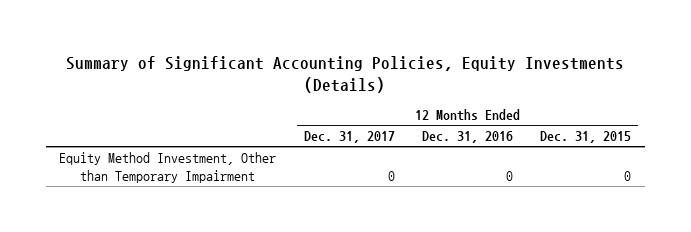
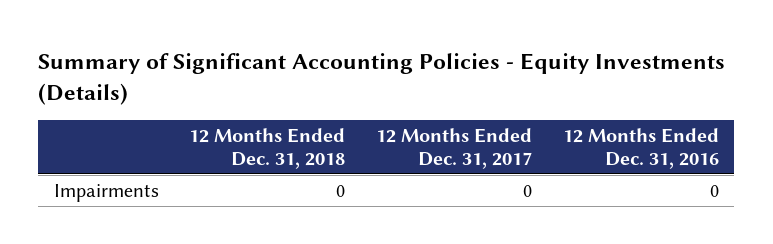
[66,55,625,93] Summary of Significant Accounting Policies, Equity Investments (Details) -> [38,53,726,106] Summary of Significant Accounting Policies - Equity Investments (Details)
[540,131,632,144] Dec. 31, 2015 -> none
none -> [189,128,346,169] 12 Months Ended Dec. 31, 2018
[59,152,277,183] Equity Method Investment, Other than Temporary Impairment -> [53,183,159,202] Impairments

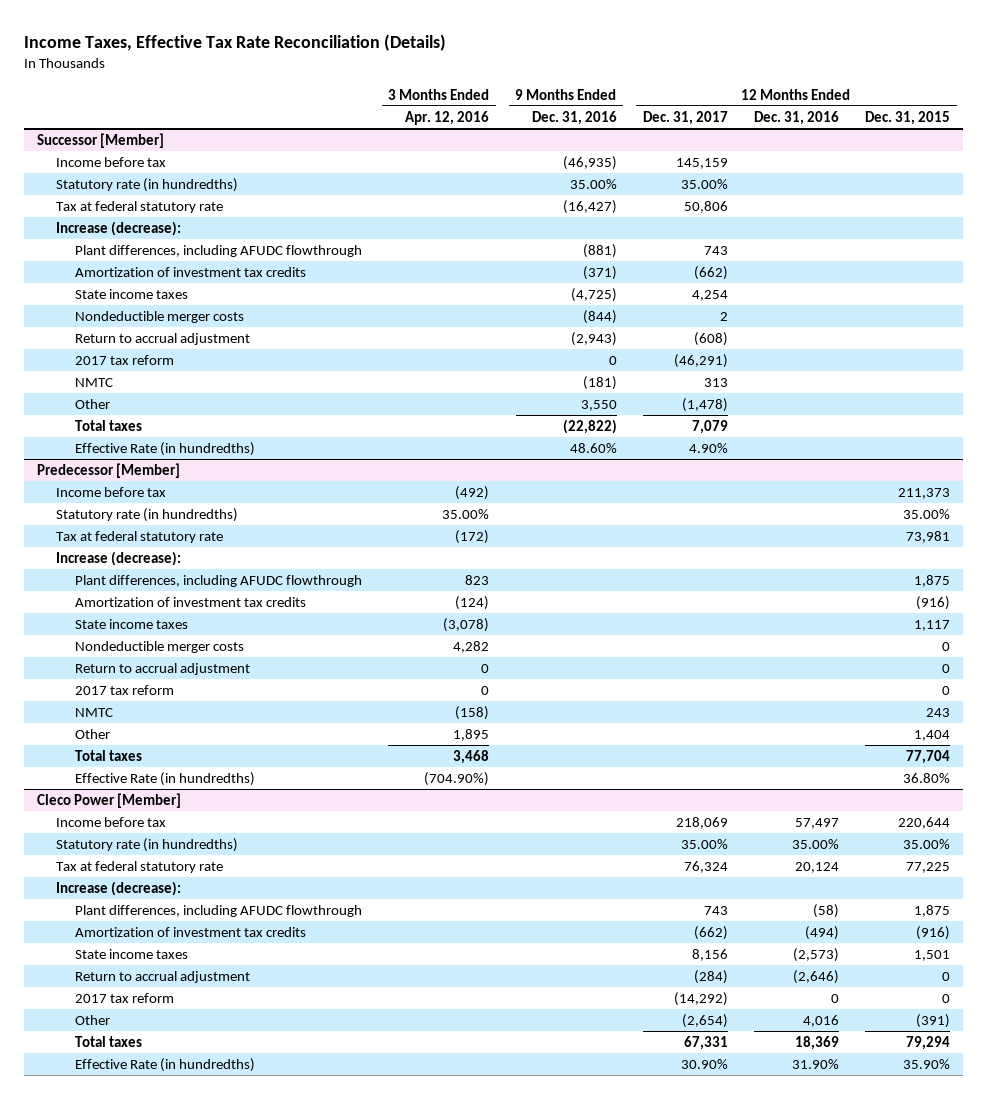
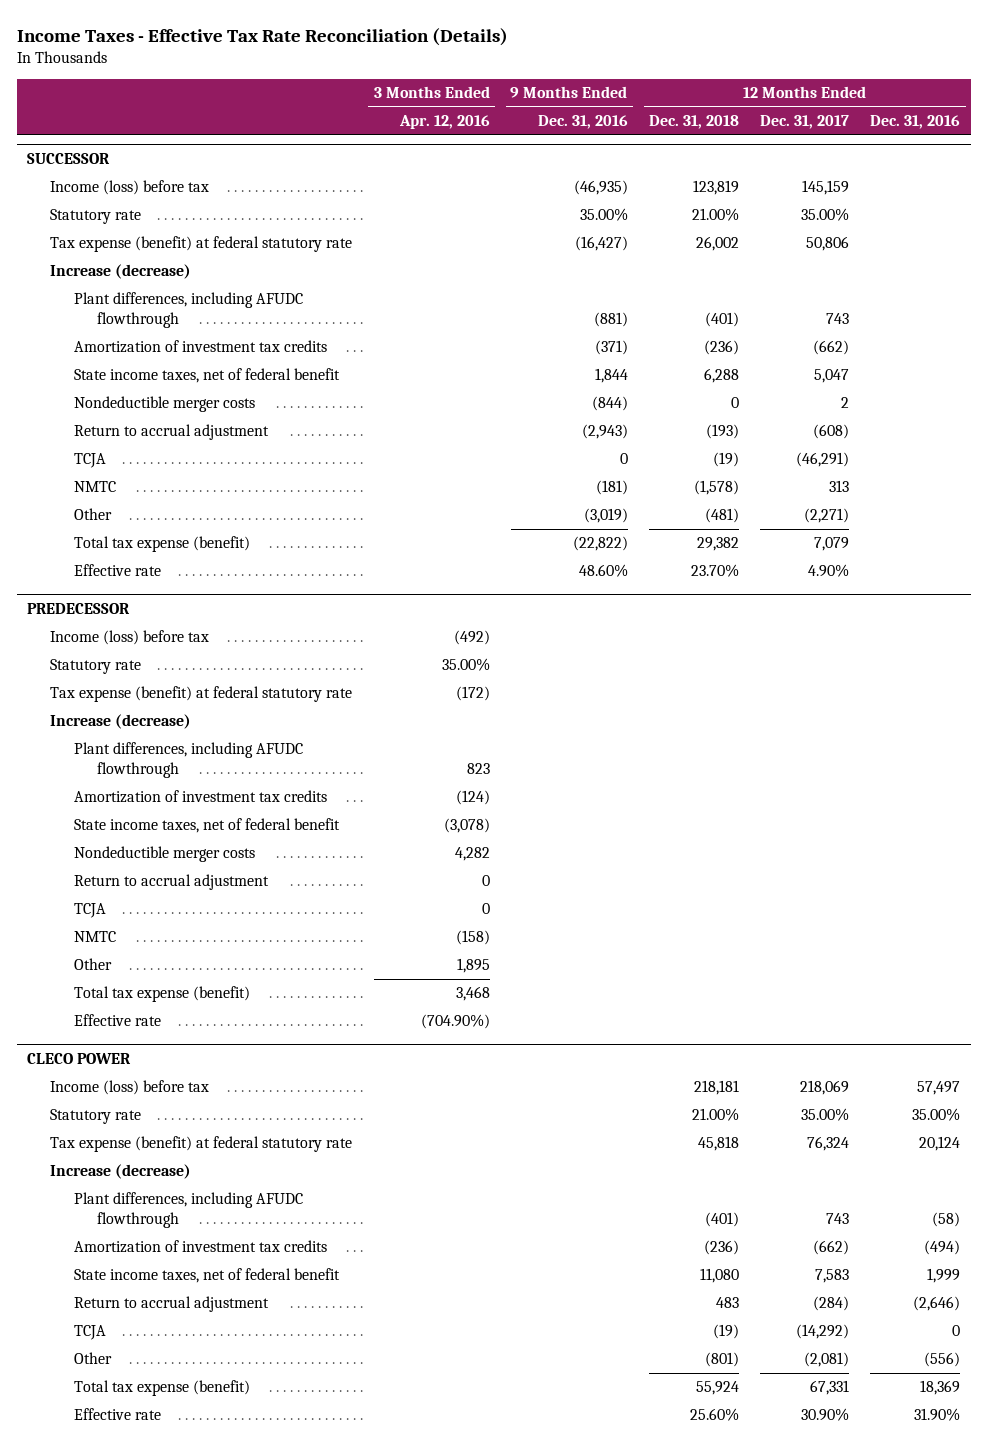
[24,33,447,51] Income Taxes, Effective Tax Rate Reconciliation (Details) -> [16,27,508,46] Income Taxes - Effective Tax Rate Reconciliation (Details)
[864,110,950,125] Dec. 31, 2015 -> none
none -> [649,115,740,130] Dec. 31, 2018
[37,133,165,149] Successor [Member] -> [27,153,111,165] SUCCESSOR
[56,157,167,168] Income before tax -> [50,180,210,196] Income (loss) before tax
[56,178,239,193] Statutory rate (in hundredths) -> [50,209,142,225] Statutory rate
[56,201,224,214] Tax at federal statutory rate -> [50,236,353,253] Tax expense (benefit) at federal statutory rate
[56,221,182,237] Increase (decrease): -> [50,264,192,280] Increase (decrease)
[75,289,189,300] State income taxes -> [73,368,340,384] State income taxes, net of federal benefit
[570,288,617,303] (4,725) -> [594,368,628,384] 1,844
[691,290,728,302] 4,254 -> [814,369,850,384] 5,047
[75,355,175,366] 2017 tax reform -> [73,453,106,469] TCJA
[580,400,617,412] 3,550 -> [583,508,628,524] (3,019)
[681,398,728,413] (1,478) -> [804,508,850,524] (2,271)
[75,420,143,432] Total taxes -> [73,536,250,553] Total tax expense (benefit)
[75,442,256,457] Effective Rate (in hundredths) -> [73,564,161,577] Effective rate
[37,463,181,479] Predecessor [Member] -> [27,603,131,615] PREDECESSOR
[56,487,167,498] Income before tax -> [50,630,210,646] Income (loss) before tax
[56,508,239,523] Statutory rate (in hundredths) -> [50,659,142,675] Statutory rate
[56,531,224,544] Tax at federal statutory rate -> [50,686,353,703] Tax expense (benefit) at federal statutory rate
[56,551,182,567] Increase (decrease): -> [50,714,192,730] Increase (decrease)
[75,619,189,630] State income taxes -> [73,818,340,834] State income taxes, net of federal benefit
[75,685,175,696] 2017 tax reform -> [73,903,106,919] TCJA
[75,750,143,762] Total taxes -> [73,986,250,1003] Total tax expense (benefit)
[75,772,256,787] Effective Rate (in hundredths) -> [73,1014,161,1027] Effective rate
[37,793,182,809] Cleco Power [Member] -> [27,1053,132,1065] CLECO POWER
[56,817,167,828] Income before tax -> [50,1080,210,1096] Income (loss) before tax
[56,838,239,853] Statutory rate (in hundredths) -> [50,1109,142,1125] Statutory rate
[56,861,224,874] Tax at federal statutory rate -> [50,1136,353,1153] Tax expense (benefit) at federal statutory rate
[56,881,182,897] Increase (decrease): -> [50,1164,192,1180] Increase (decrease)
[75,949,189,960] State income taxes -> [73,1268,340,1284] State income taxes, net of federal benefit
[691,949,728,962] 8,156 -> [815,1269,850,1284] 7,583
[792,948,839,963] (2,573) -> [927,1268,961,1284] 1,999
[75,993,175,1004] 2017 tax reform -> [73,1325,106,1341] TCJA
[681,1014,728,1029] (2,654) -> [804,1352,850,1368] (2,081)
[802,1015,839,1028] 4,016 -> [924,1352,961,1368] (556)
[75,1036,143,1048] Total taxes -> [73,1380,250,1397] Total tax expense (benefit)
[75,1058,256,1073] Effective Rate (in hundredths) -> [73,1408,161,1421] Effective rate

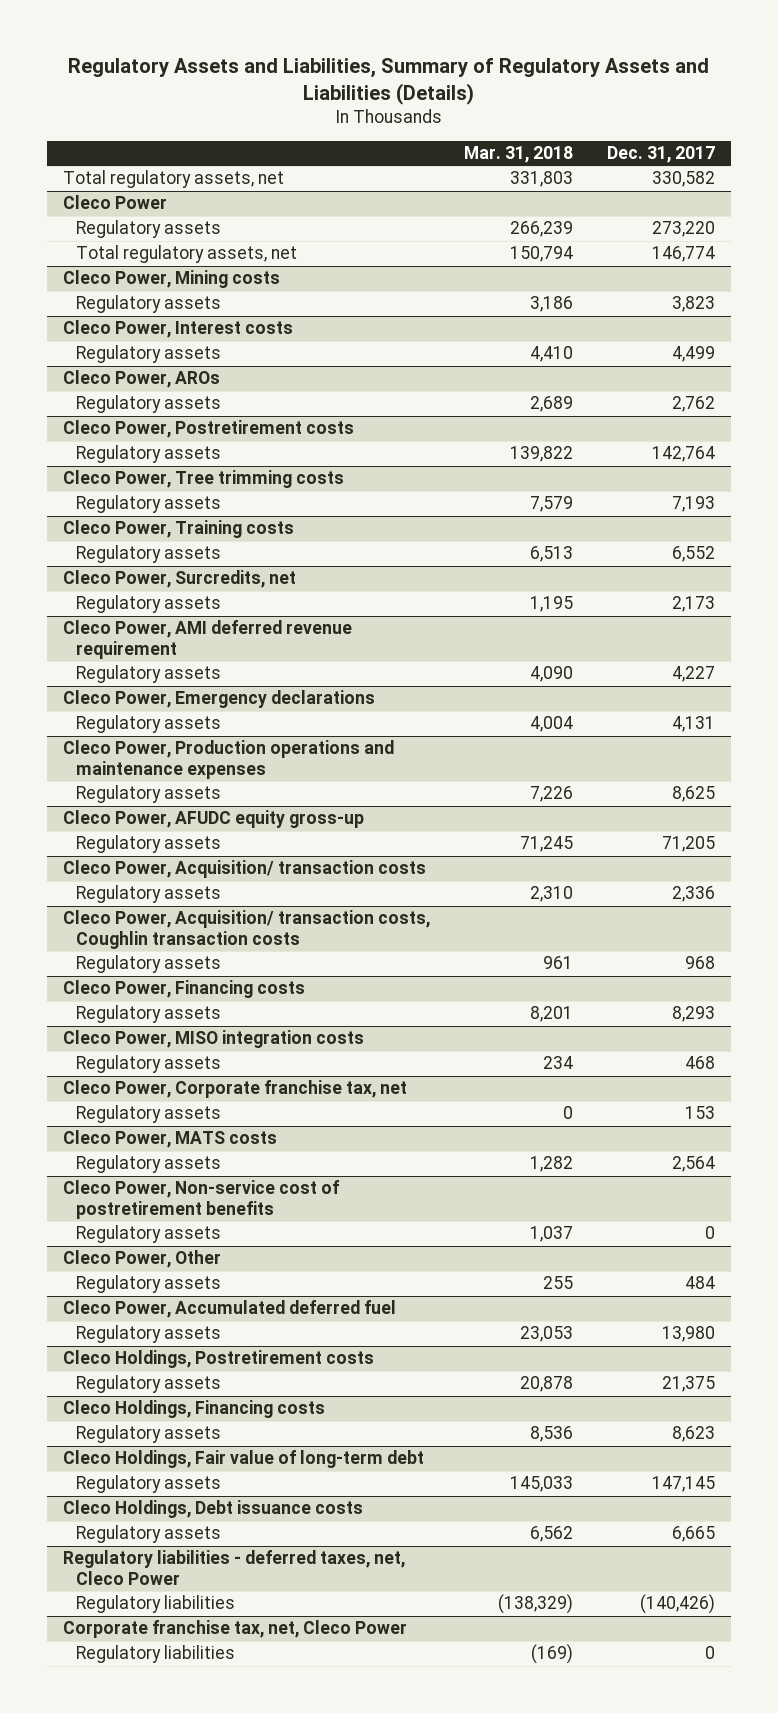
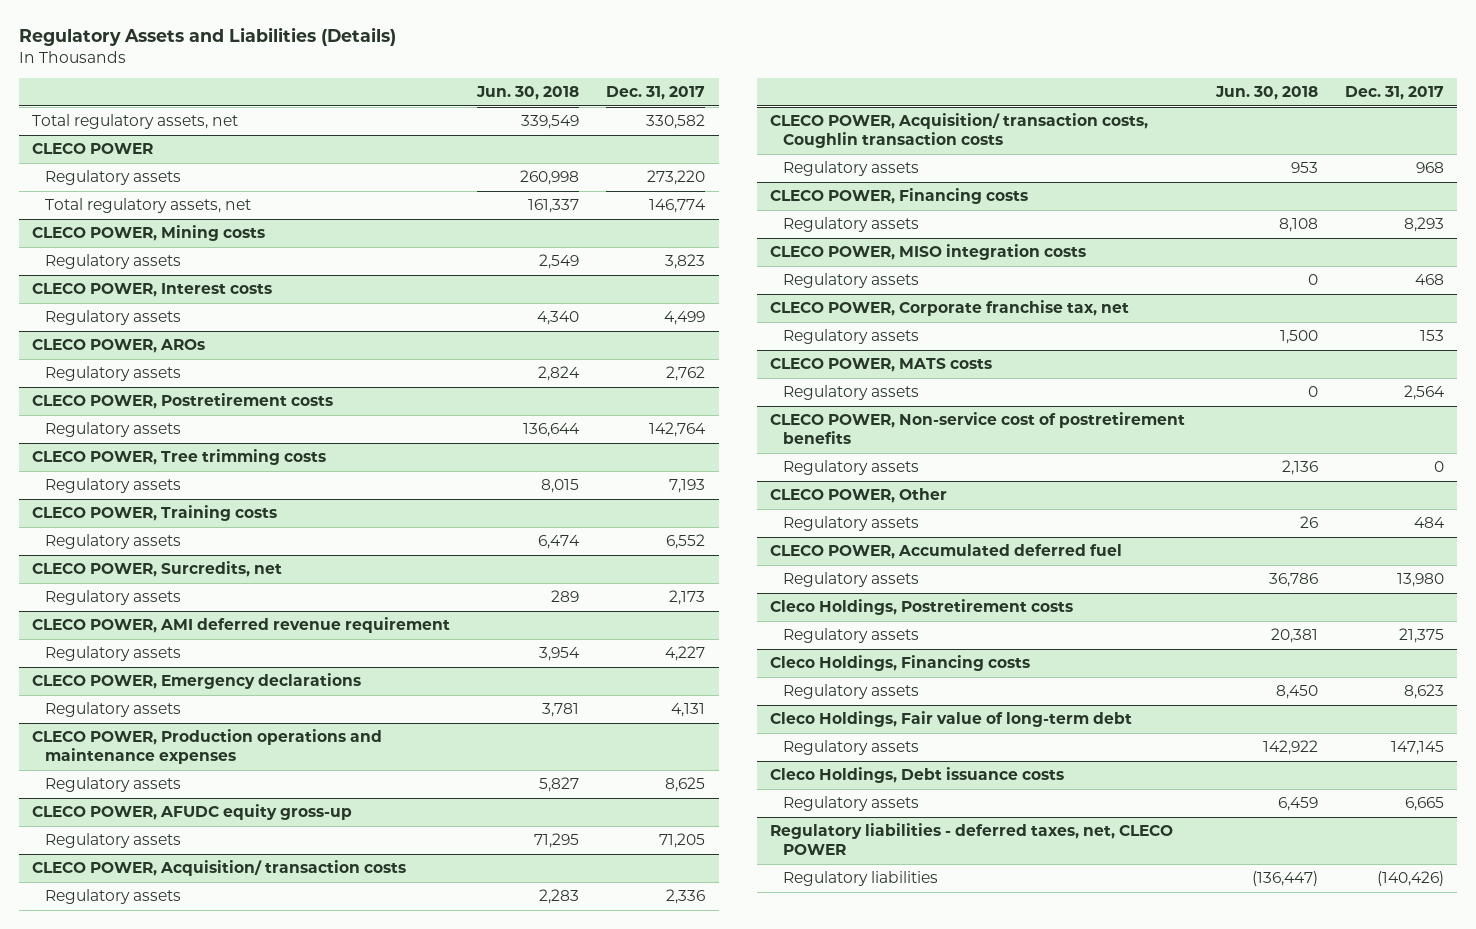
[67,58,709,106] Regulatory Assets and Liabilities, Summary of Regulatory Assets and Liabilities (Details) -> [18,27,396,47] Regulatory Assets and Liabilities (Details)
[463,146,573,164] Mar. 31, 2018 -> none
none -> [476,86,580,101] Jun. 30, 2018
[63,195,168,210] Cleco Power -> [32,143,154,155] CLECO POWER
[63,270,281,289] Cleco Power, Mining costs -> [32,225,266,242] CLECO POWER, Mining costs
[63,320,294,339] Cleco Power, Interest costs -> [32,283,273,298] CLECO POWER, Interest costs
[63,370,221,389] Cleco Power, AROs -> [32,339,206,354] CLECO POWER, AROs
[63,420,355,439] Cleco Power, Postretirement costs -> [32,393,334,410] CLECO POWER, Postretirement costs
[63,470,345,489] Cleco Power, Tree trimming costs -> [32,449,327,466] CLECO POWER, Tree trimming costs
[63,520,295,539] Cleco Power, Training costs -> [32,505,278,522] CLECO POWER, Training costs
[63,570,297,589] Cleco Power, Surcredits, net -> [32,561,283,578] CLECO POWER, Surcredits, net
[63,620,353,659] Cleco Power, AMI deferred revenue requirement -> [32,617,451,634] CLECO POWER, AMI deferred revenue requirement
[63,690,376,709] Cleco Power, Emergency declarations -> [32,673,362,690] CLECO POWER, Emergency declarations
[63,740,395,779] Cleco Power, Production operations and maintenance expenses -> [32,729,383,765] CLECO POWER, Production operations and maintenance expenses
[63,810,365,829] Cleco Power, AFUDC equity gross-up -> [32,804,353,821] CLECO POWER, AFUDC equity gross-up
[63,860,427,879] Cleco Power, Acquisition/ transaction costs -> [32,860,407,877] CLECO POWER, Acquisition/ transaction costs
[63,910,431,949] Cleco Power, Acquisition/ transaction costs, Coughlin transaction costs -> [770,113,1149,149] CLECO POWER, Acquisition/ transaction costs, Coughlin transaction costs
[63,980,306,999] Cleco Power, Financing costs -> [770,188,1029,205] CLECO POWER, Financing costs
[63,1030,365,1049] Cleco Power, MISO integration costs -> [770,244,1087,261] CLECO POWER, MISO integration costs
[63,1080,408,1099] Cleco Power, Corporate franchise tax, net -> [770,300,1130,317] CLECO POWER, Corporate franchise tax, net
[63,1130,278,1149] Cleco Power, MATS costs -> [770,358,993,373] CLECO POWER, MATS costs
[63,1180,340,1219] Cleco Power, Non-service cost of postretirement benefits -> [770,412,1186,445] CLECO POWER, Non-service cost of postretirement benefits
[63,1250,222,1269] Cleco Power, Other -> [770,488,948,504] CLECO POWER, Other
[63,1300,397,1319] Cleco Power, Accumulated deferred fuel -> [770,544,1123,560] CLECO POWER, Accumulated deferred fuel
[63,1550,406,1585] Regulatory liabilities - deferred taxes, net, Cleco Power -> [770,823,1174,856] Regulatory liabilities - deferred taxes, net, CLECO POWER
[63,1620,408,1639] Corporate franchise tax, net, Cleco Power -> none
[76,1645,236,1664] Regulatory liabilities -> none

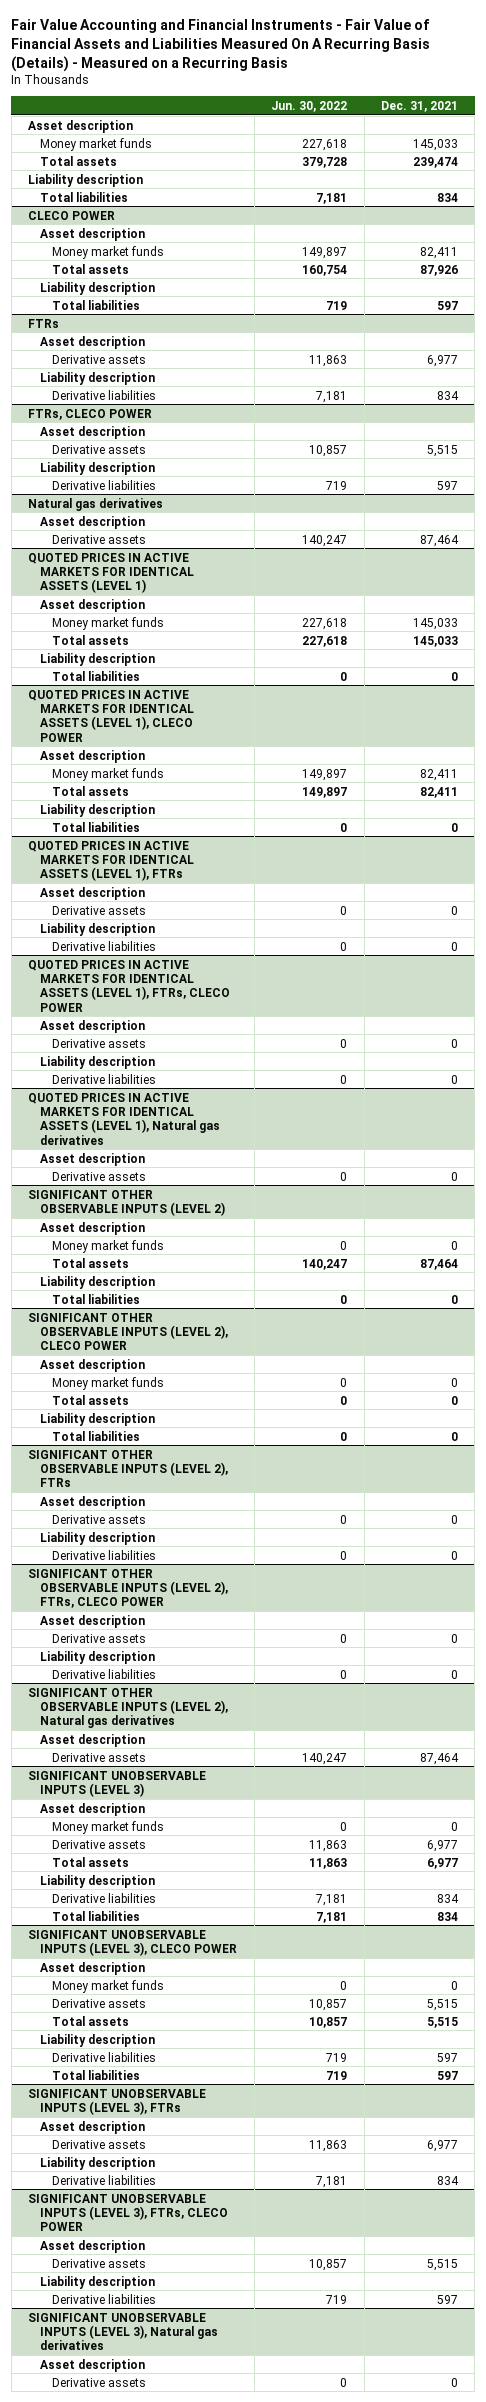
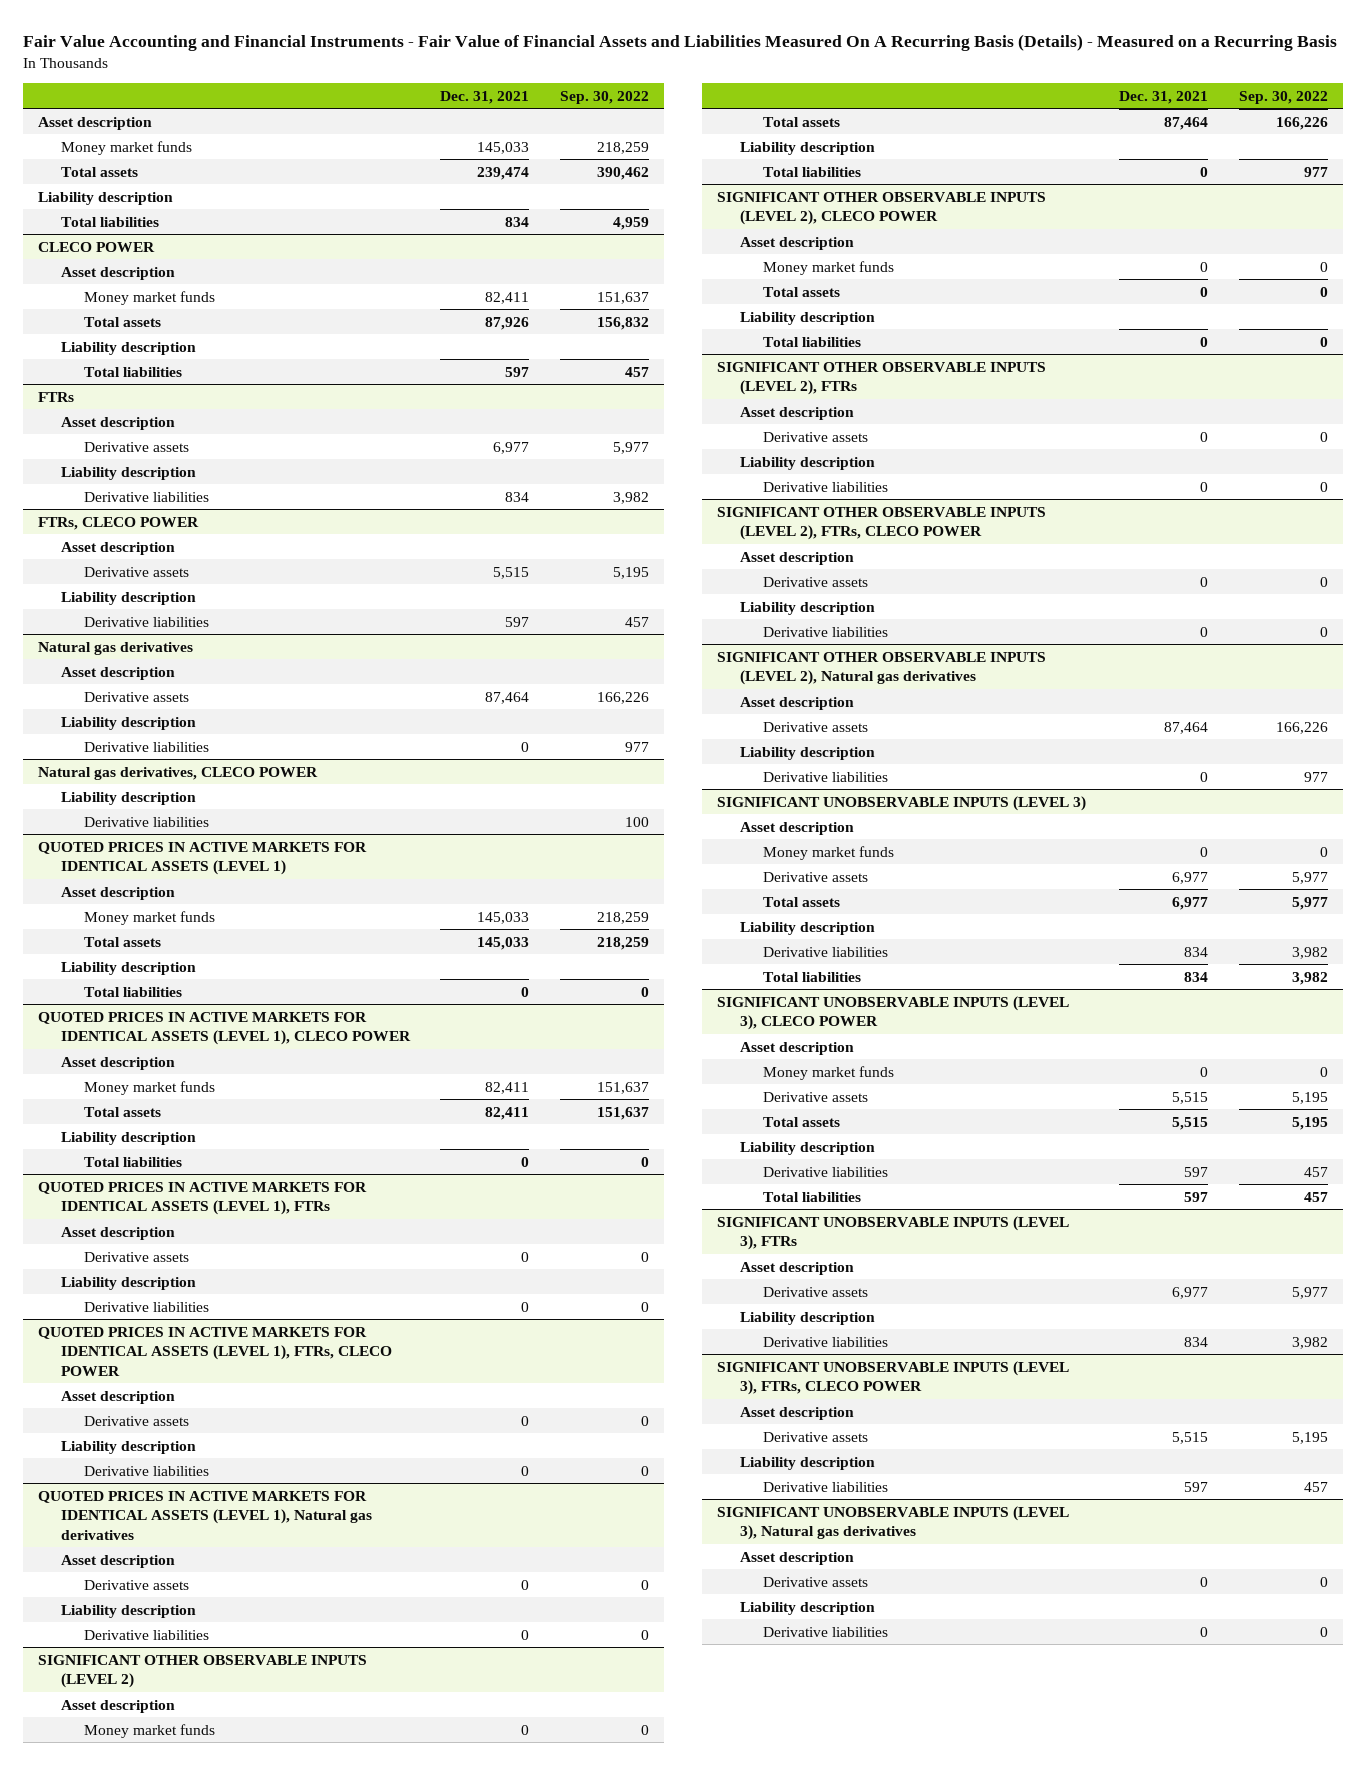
[271,100,348,112] Jun. 30, 2022 -> none
none -> [559,90,649,104] Sep. 30, 2022
none -> [61,716,197,730] Liability description
none -> [83,741,209,752] Derivative liabilities
none -> [38,766,319,780] Natural gas derivatives, CLECO POWER
none -> [61,791,197,805] Liability description
none -> [83,816,209,827] Derivative liabilities
none -> [61,1604,197,1618] Liability description
none -> [83,1629,209,1640] Derivative liabilities
none -> [740,746,876,760] Liability description
none -> [762,771,888,782] Derivative liabilities
none -> [740,1601,876,1615] Liability description
none -> [762,1626,888,1637] Derivative liabilities

